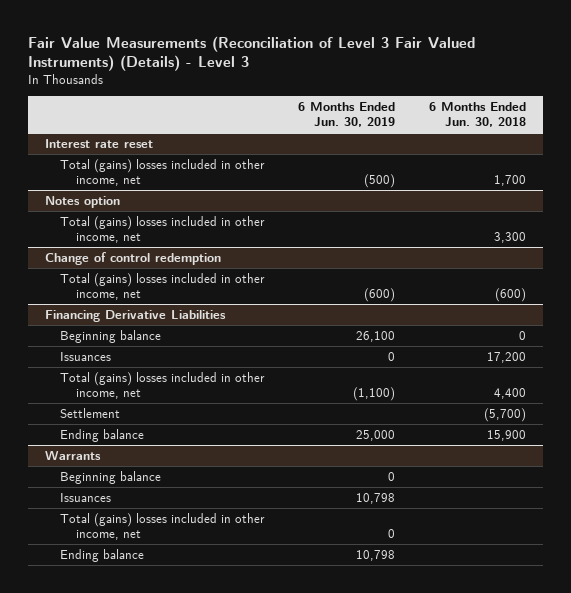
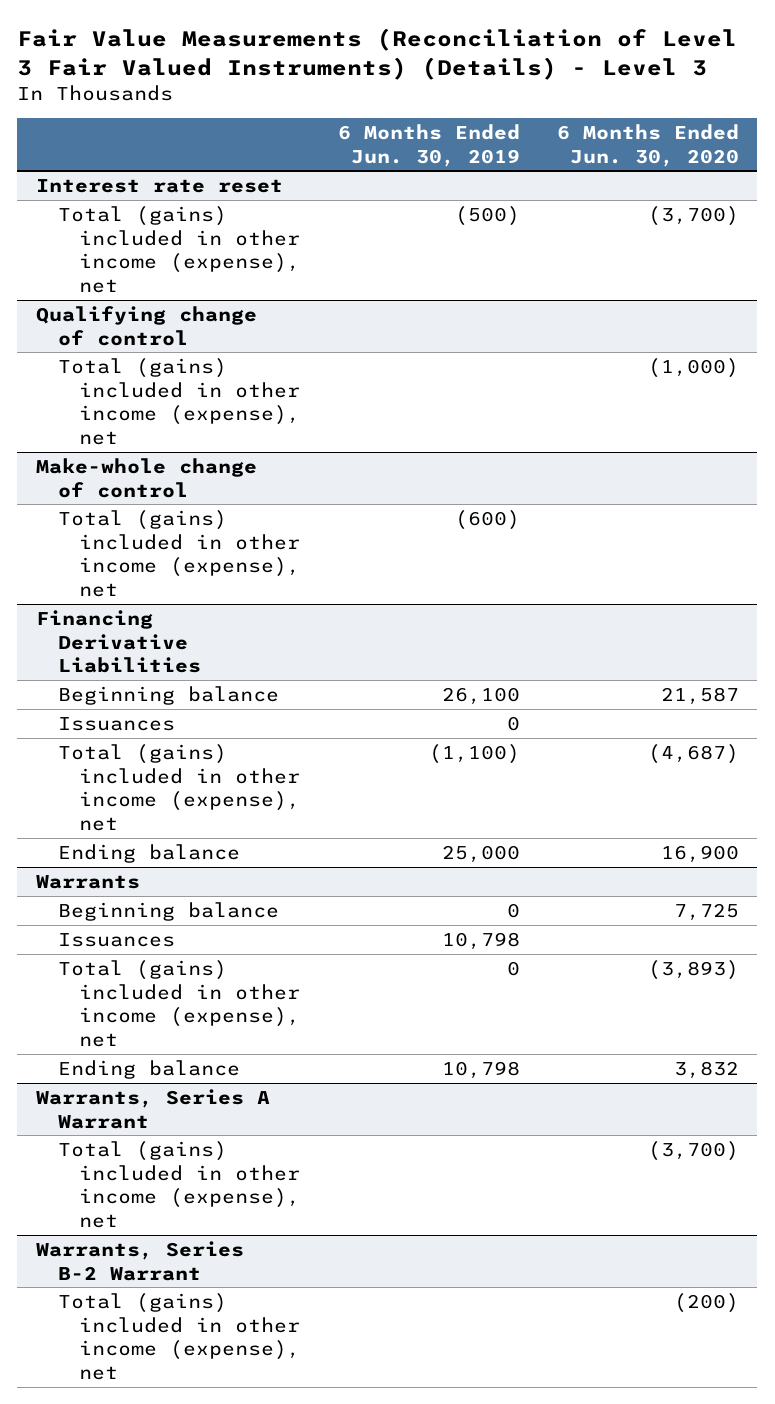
[429,101,527,128] 6 Months Ended Jun. 30, 2018 -> none
none -> [556,123,739,167] 6 Months Ended Jun. 30, 2020
[60,158,266,187] Total (gains) losses included in other income, net -> [57,205,301,294] Total (gains) included in other income (expense), net
[45,195,121,208] Notes option -> [36,305,258,346] Qualifying change of control
[60,215,266,244] Total (gains) losses included in other income, net -> [57,357,301,446] Total (gains) included in other income (expense), net
[45,251,222,265] Change of control redemption -> [36,457,258,498] Make-whole change of control
[60,272,266,301] Total (gains) losses included in other income, net -> [57,509,301,598] Total (gains) included in other income (expense), net
[60,407,121,418] Settlement -> none
[60,371,266,400] Total (gains) losses included in other income, net -> [57,743,301,832] Total (gains) included in other income (expense), net
[60,512,266,541] Total (gains) losses included in other income, net -> [57,959,301,1048] Total (gains) included in other income (expense), net
none -> [36,1088,271,1129] Warrants, Series A Warrant
none -> [57,1140,301,1229] Total (gains) included in other income (expense), net
none -> [36,1240,245,1281] Warrants, Series B-2 Warrant
none -> [57,1292,301,1381] Total (gains) included in other income (expense), net

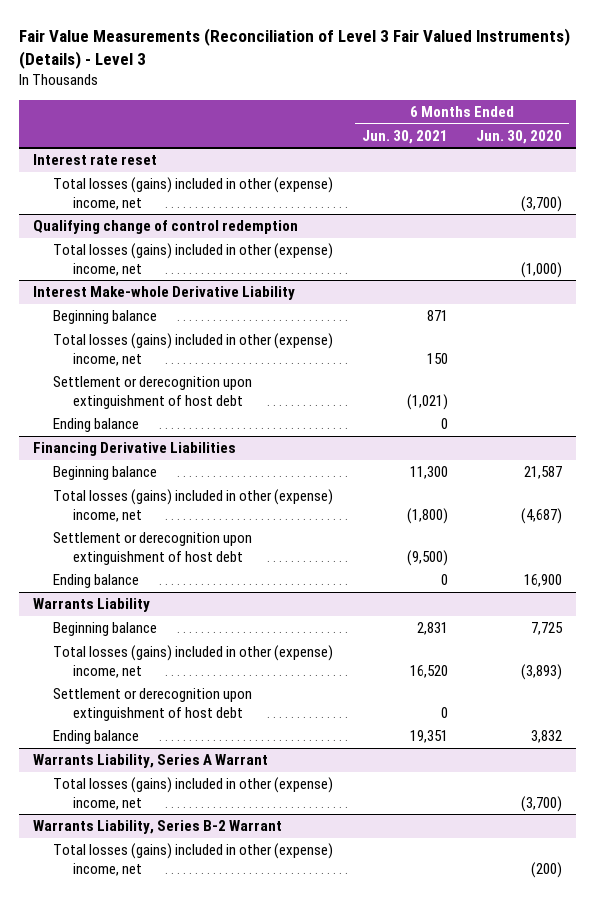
[337,123,520,167] 6 Months Ended Jun. 30, 2019 -> none
none -> [361,129,448,144] Jun. 30, 2021
[36,457,258,498] Make-whole change of control -> none
[57,205,301,294] Total (gains) included in other income (expense), net -> [53,177,334,210] Total losses (gains) included in other (expense) income, net
[36,305,258,346] Qualifying change of control -> [33,220,299,235] Qualifying change of control redemption
[57,357,301,446] Total (gains) included in other income (expense), net -> [53,243,334,276] Total losses (gains) included in other (expense) income, net
none -> [33,286,296,301] Interest Make-whole Derivative Liability
none -> [53,310,158,325] Beginning balance
[57,509,301,598] Total (gains) included in other income (expense), net -> [53,333,334,366] Total losses (gains) included in other (expense) income, net
none -> [53,376,253,409] Settlement or derecognition upon extinguishment of host debt
none -> [53,418,140,433] Ending balance
[57,716,175,731] Issuances -> none
[57,743,301,832] Total (gains) included in other income (expense), net -> [53,489,334,522] Total losses (gains) included in other (expense) income, net
none -> [53,532,253,565] Settlement or derecognition upon extinguishment of host debt
[36,874,141,889] Warrants -> [33,598,151,613] Warrants Liability
[57,932,175,947] Issuances -> none
[57,959,301,1048] Total (gains) included in other income (expense), net -> [53,645,334,678] Total losses (gains) included in other (expense) income, net
none -> [53,688,253,721] Settlement or derecognition upon extinguishment of host debt
[36,1088,271,1129] Warrants, Series A Warrant -> [33,754,269,769] Warrants Liability, Series A Warrant
[57,1140,301,1229] Total (gains) included in other income (expense), net -> [53,777,334,810] Total losses (gains) included in other (expense) income, net
[36,1240,245,1281] Warrants, Series B-2 Warrant -> [33,820,283,835] Warrants Liability, Series B-2 Warrant
[57,1292,301,1381] Total (gains) included in other income (expense), net -> [53,843,334,876] Total losses (gains) included in other (expense) income, net

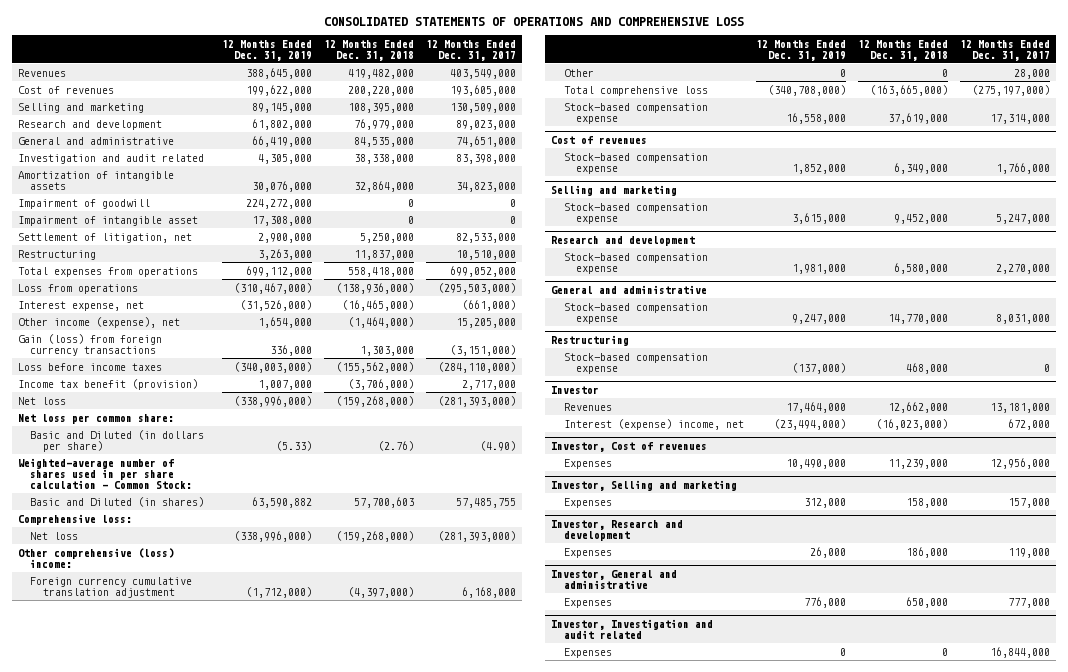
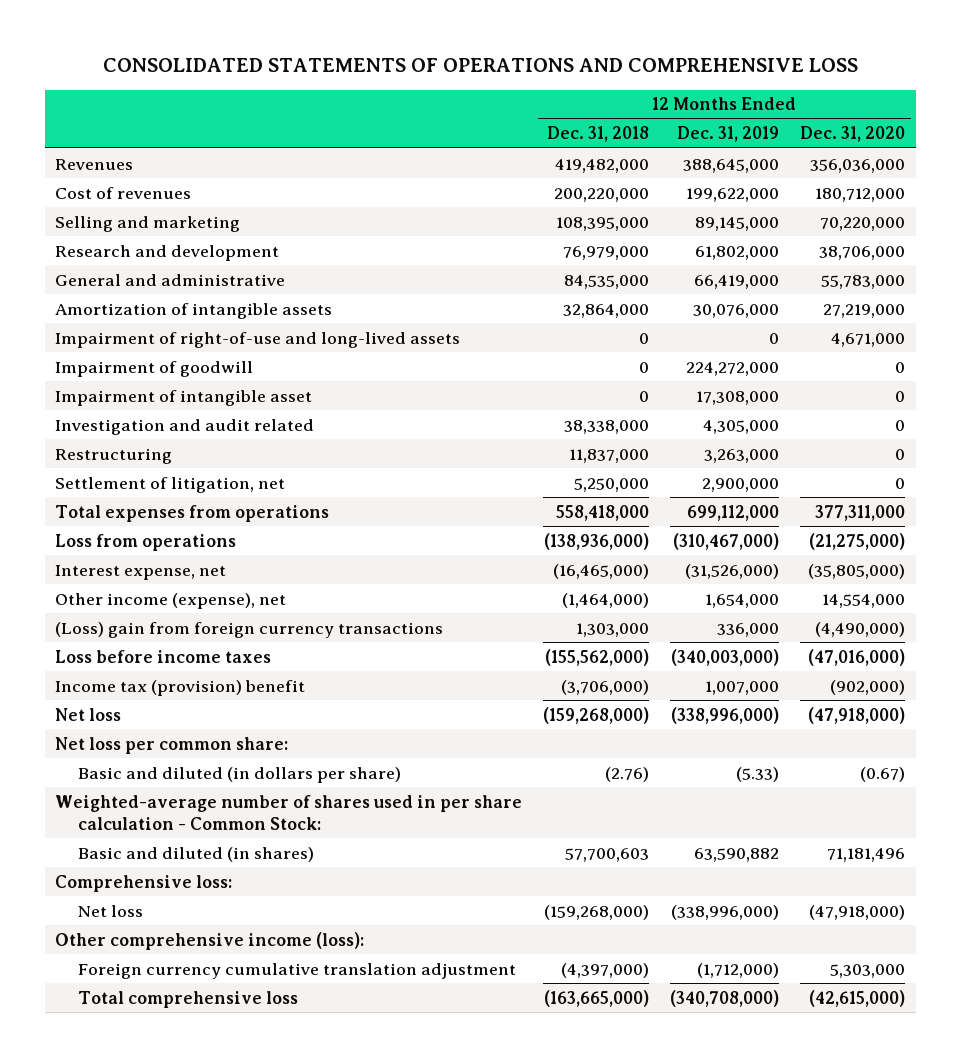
[426,39,517,61] 12 Months Ended Dec. 31, 2017 -> none
none -> [800,126,906,143] Dec. 31, 2020
none -> [55,331,461,348] Impairment of right-of-use and long-lived assets
[17,153,204,164] Investigation and audit related -> [55,418,315,435] Investigation and audit related
[17,232,192,243] Settlement of litigation, net -> [55,476,286,493] Settlement of litigation, net
[17,333,162,356] Gain (loss) from foreign currency transactions -> [55,621,444,638] (Loss) gain from foreign currency transactions
[17,378,198,390] Income tax benefit (provision) -> [55,679,306,696] Income tax (provision) benefit
[30,429,205,452] Basic and Diluted (in dollars per share) -> [77,766,401,783] Basic and diluted (in dollars per share)
[30,496,205,507] Basic and Diluted (in shares) -> [77,846,314,862] Basic and diluted (in shares)
[17,547,174,568] Other comprehensive (loss) income: -> [55,931,365,950] Other comprehensive income (loss):
[563,68,594,77] Other -> none
[563,102,708,124] Stock-based compensation expense -> none
[551,136,648,145] Cost of revenues -> none
[563,152,708,174] Stock-based compensation expense -> none
[551,185,678,197] Selling and marketing -> none
[563,202,708,224] Stock-based compensation expense -> none
[551,236,696,247] Research and development -> none
[563,252,708,274] Stock-based compensation expense -> none
[551,285,708,295] General and administrative -> none
[563,302,708,324] Stock-based compensation expense -> none
[551,335,630,347] Restructuring -> none
[563,352,708,374] Stock-based compensation expense -> none
[551,386,600,395] Investor -> none
[563,402,612,411] Revenues -> none
[563,418,744,430] Interest (expense) income, net -> none
[551,442,708,453] Investor, Cost of revenues -> none
[563,458,612,469] Expenses -> none
[551,480,738,492] Investor, Selling and marketing -> none
[563,497,612,508] Expenses -> none
[551,520,684,542] Investor, Research and development -> none
[563,547,612,558] Expenses -> none
[551,570,678,590] Investor, General and administrative -> none
[563,597,612,608] Expenses -> none
[551,619,714,640] Investor, Investigation and audit related -> none
[563,647,612,658] Expenses -> none

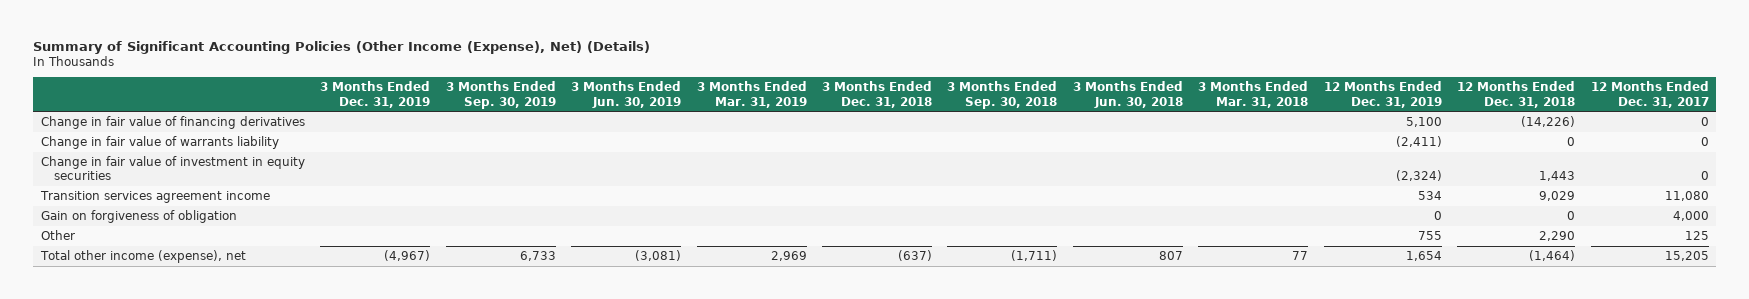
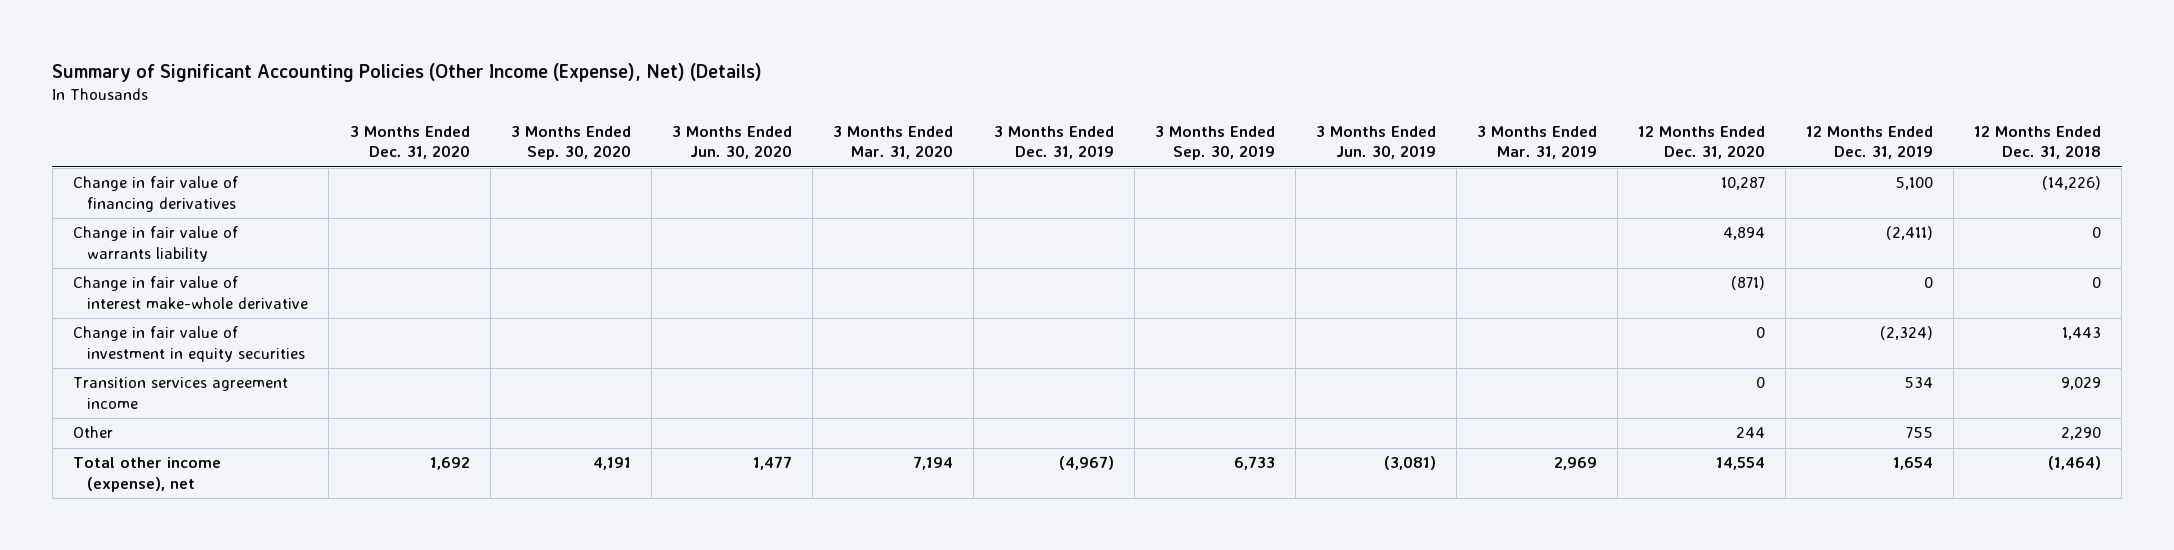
[821,81,932,108] 3 Months Ended Dec. 31, 2018 -> none
[947,81,1058,109] 3 Months Ended Sep. 30, 2018 -> none
[1072,81,1183,108] 3 Months Ended Jun. 30, 2018 -> none
[1198,81,1309,108] 3 Months Ended Mar. 31, 2018 -> none
[1590,81,1709,108] 12 Months Ended Dec. 31, 2017 -> none
none -> [349,125,470,160] 3 Months Ended Dec. 31, 2020
none -> [510,125,631,161] 3 Months Ended Sep. 30, 2020
none -> [671,125,792,160] 3 Months Ended Jun. 30, 2020
none -> [832,125,953,160] 3 Months Ended Mar. 31, 2020
none -> [1638,125,1766,160] 12 Months Ended Dec. 31, 2020
none -> [72,276,309,309] Change in fair value of interest make-whole derivative
[40,210,237,224] Gain on forgiveness of obligation -> none

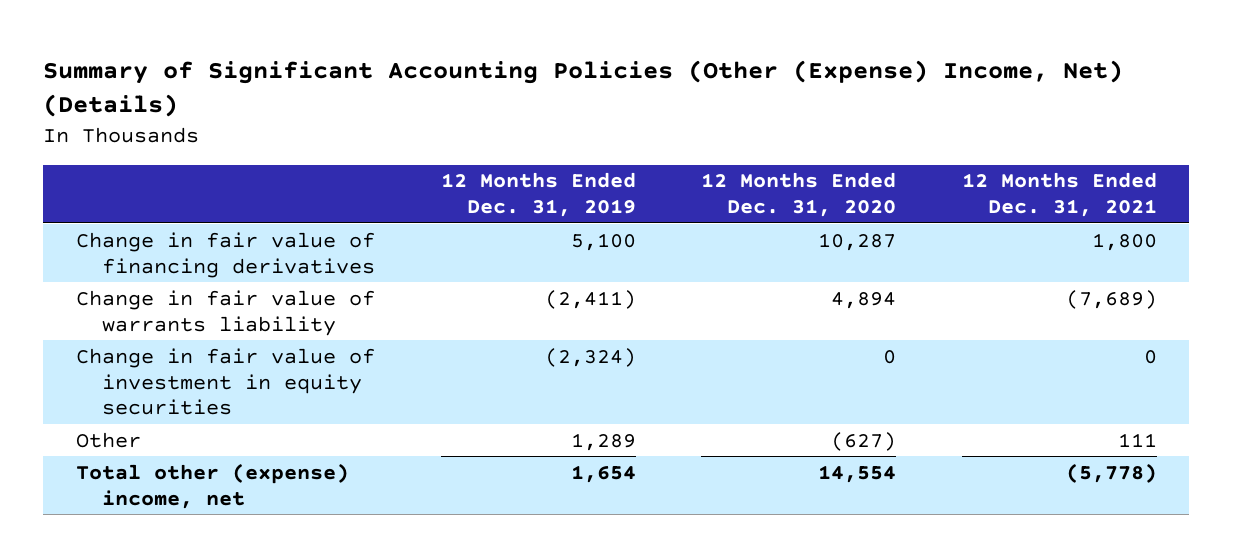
[52,62,763,82] Summary of Significant Accounting Policies (Other Income (Expense), Net) (Details) -> [43,59,1124,118] Summary of Significant Accounting Policies (Other (Expense) Income, Net) (Details)
[349,125,470,160] 3 Months Ended Dec. 31, 2020 -> none
[510,125,631,161] 3 Months Ended Sep. 30, 2020 -> none
[671,125,792,160] 3 Months Ended Jun. 30, 2020 -> none
[832,125,953,160] 3 Months Ended Mar. 31, 2020 -> none
[993,125,1114,160] 3 Months Ended Dec. 31, 2019 -> none
[1154,125,1275,161] 3 Months Ended Sep. 30, 2019 -> none
[1316,125,1437,160] 3 Months Ended Jun. 30, 2019 -> none
[1477,125,1598,160] 3 Months Ended Mar. 31, 2019 -> none
[1974,125,2102,160] 12 Months Ended Dec. 31, 2018 -> none
none -> [961,172,1157,218] 12 Months Ended Dec. 31, 2021
[72,276,309,309] Change in fair value of interest make-whole derivative -> none
[72,377,288,409] Transition services agreement income -> none
[1736,427,1766,439] 244 -> [831,431,897,451] (627)
[1906,427,1934,439] 755 -> [570,432,636,451] 1,289
[72,457,221,492] Total other income (expense), net -> [76,462,350,509] Total other (expense) income, net

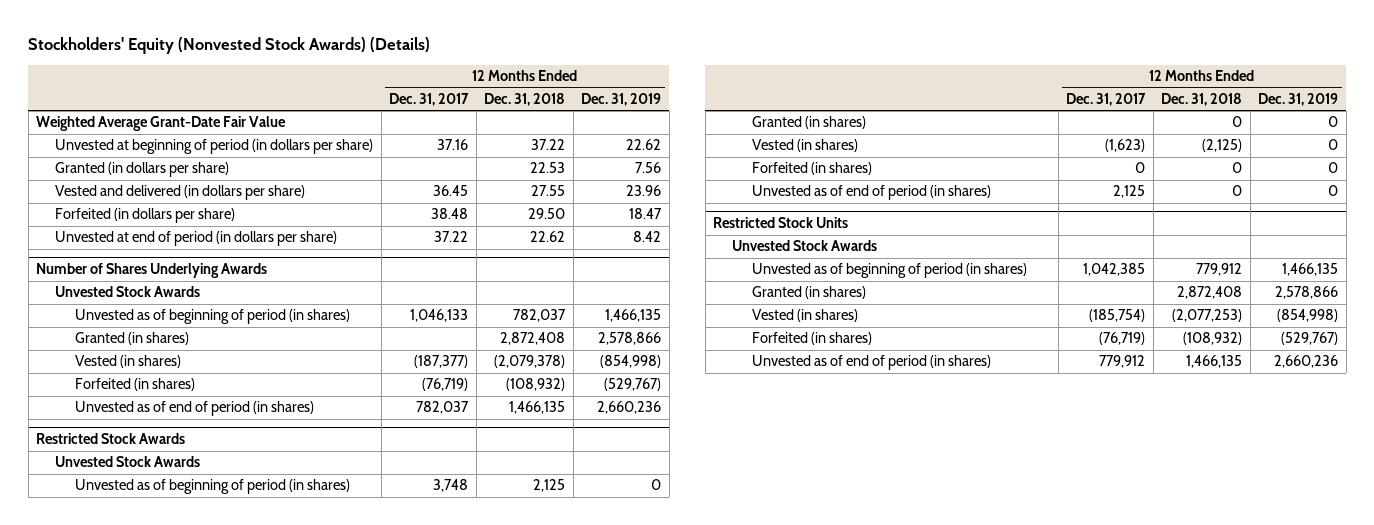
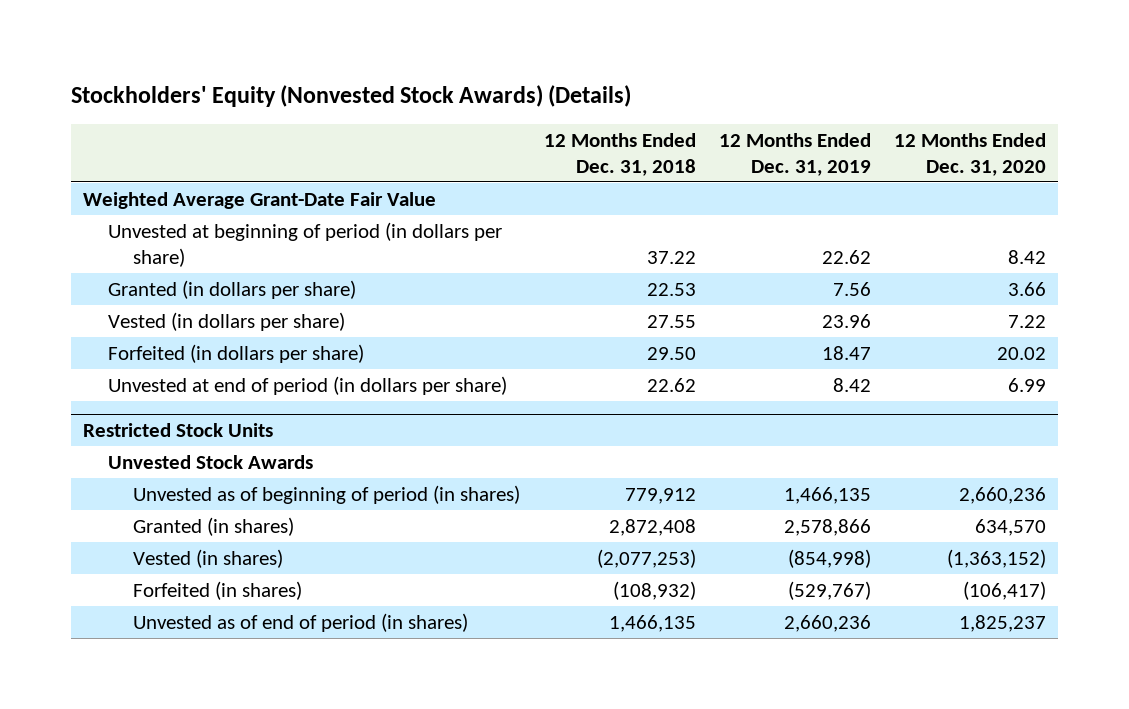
[389,92,470,106] Dec. 31, 2017 -> none
none -> [894,132,1047,176] 12 Months Ended Dec. 31, 2020
[55,185,306,201] Vested and delivered (in dollars per share) -> [107,311,345,331] Vested (in dollars per share)
[36,263,268,279] Number of Shares Underlying Awards -> none
[55,286,201,298] Unvested Stock Awards -> none
[74,309,350,325] Unvested as of beginning of period (in shares) -> none
[74,332,189,346] Granted (in shares) -> none
[74,355,181,369] Vested (in shares) -> none
[74,378,195,392] Forfeited (in shares) -> none
[74,401,314,417] Unvested as of end of period (in shares) -> none
[36,433,186,445] Restricted Stock Awards -> none
[55,456,201,468] Unvested Stock Awards -> none
[74,479,350,495] Unvested as of beginning of period (in shares) -> none
[751,116,866,130] Granted (in shares) -> none
[751,139,858,153] Vested (in shares) -> none
[751,162,872,176] Forfeited (in shares) -> none
[751,185,991,201] Unvested as of end of period (in shares) -> none

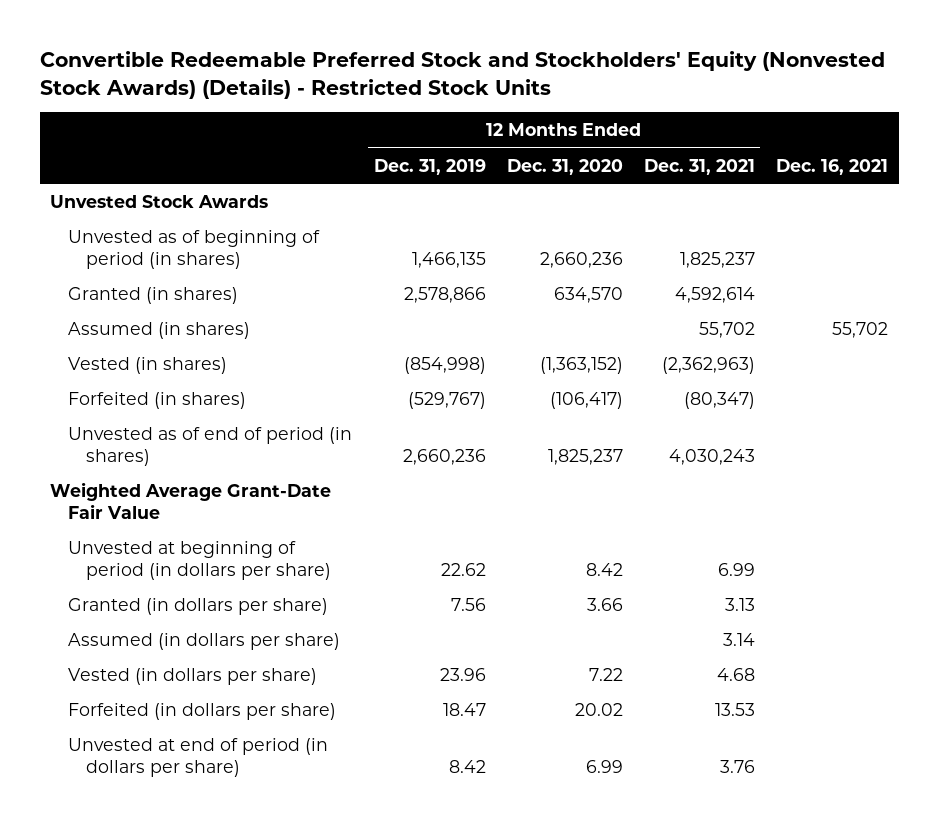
[70,85,631,108] Stockholders' Equity (Nonvested Stock Awards) (Details) -> [39,51,885,99] Convertible Redeemable Preferred Stock and Stockholders' Equity (Nonvested Stock Awards) (Details) - Restricted Stock Units
[543,132,696,176] 12 Months Ended Dec. 31, 2018 -> none
none -> [644,158,756,175] Dec. 31, 2021
none -> [776,158,889,175] Dec. 16, 2021
[82,422,273,437] Restricted Stock Units -> none
none -> [68,321,251,339] Assumed (in shares)
[82,191,436,209] Weighted Average Grant-Date Fair Value -> [50,481,332,519] Weighted Average Grant-Date Fair Value
[107,221,502,267] Unvested at beginning of period (in dollars per share) -> [68,540,332,580] Unvested at beginning of period (in dollars per share)
[107,279,356,299] Granted (in dollars per share) -> [68,597,329,615] Granted (in dollars per share)
none -> [68,632,341,650] Assumed (in dollars per share)
[107,311,345,331] Vested (in dollars per share) -> [68,667,318,685] Vested (in dollars per share)
[107,343,364,363] Forfeited (in dollars per share) -> [68,702,337,720] Forfeited (in dollars per share)
[107,375,507,395] Unvested at end of period (in dollars per share) -> [68,737,329,777] Unvested at end of period (in dollars per share)

